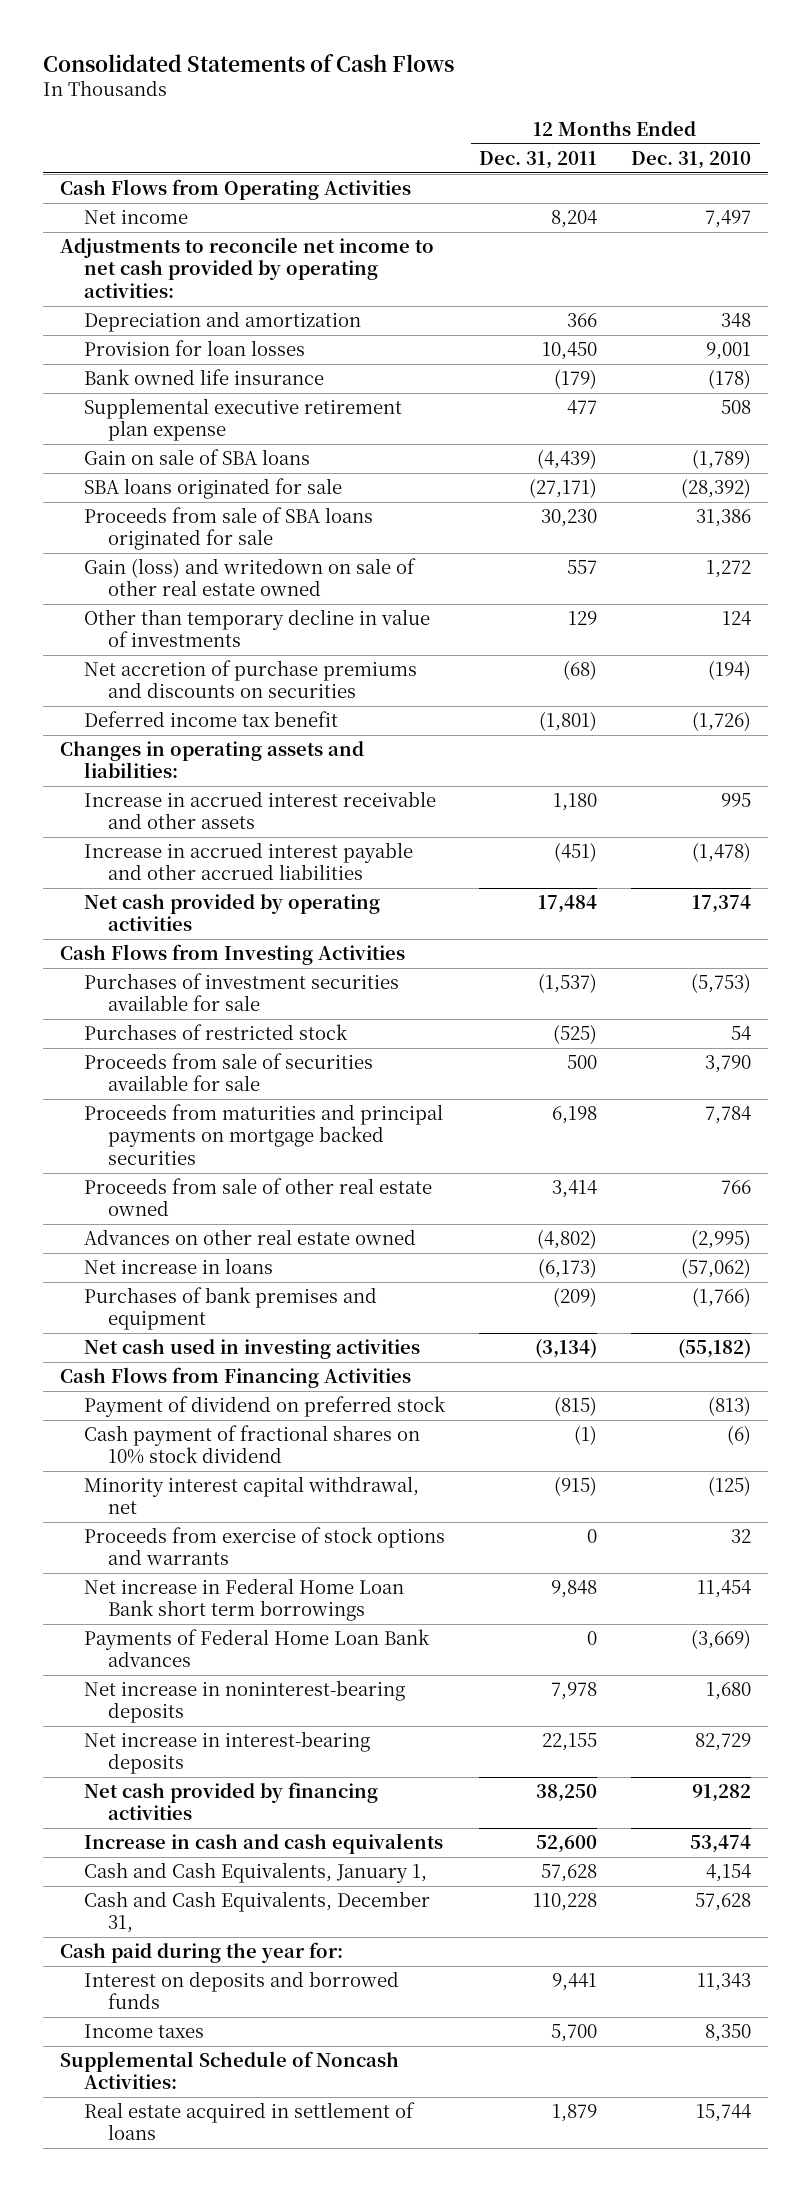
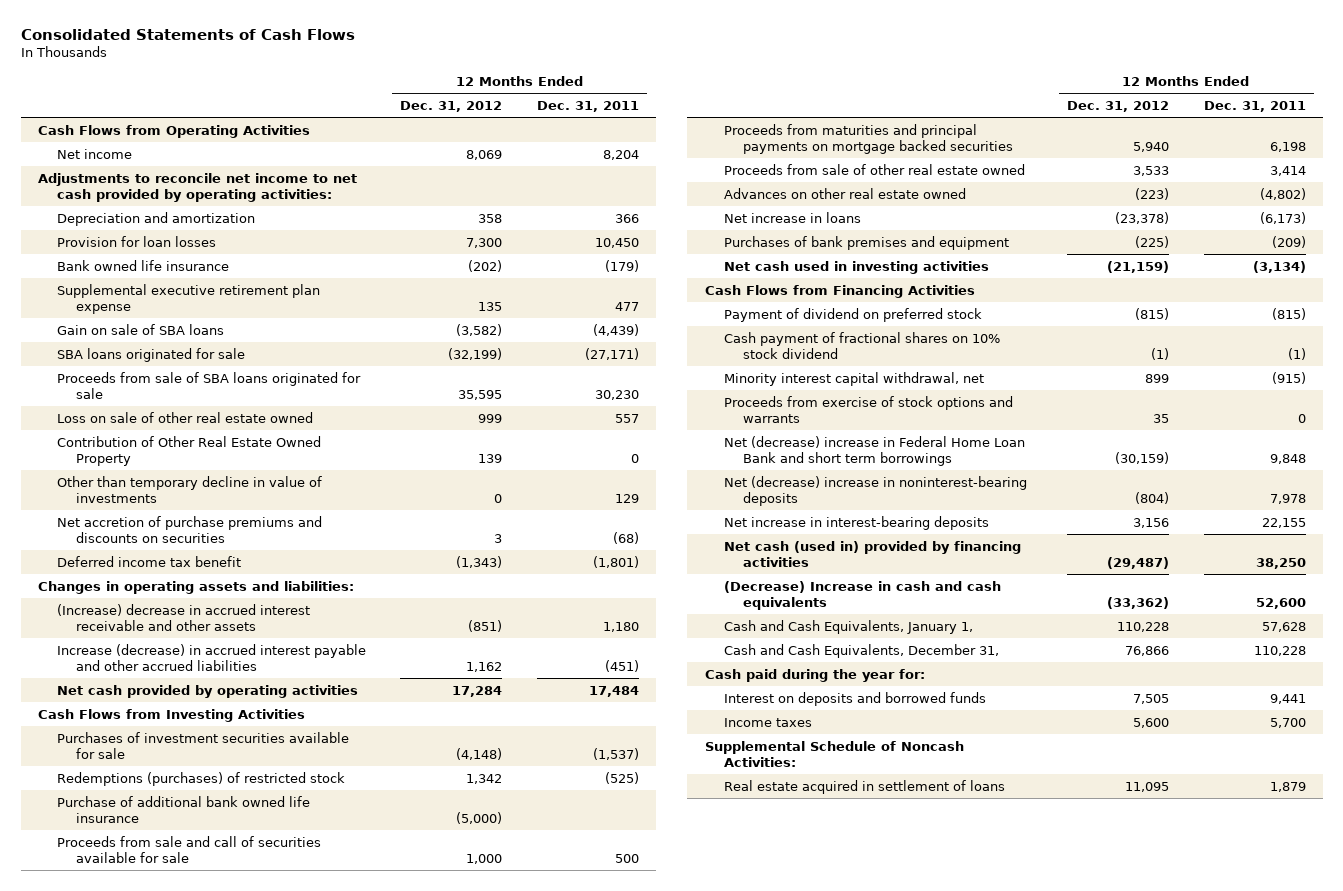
[631,150,752,169] Dec. 31, 2010 -> none
none -> [400,100,503,112] Dec. 31, 2012
[84,558,417,597] Gain (loss) and writedown on sale of other real estate owned -> [57,411,314,423] Loss on sale of other real estate owned
none -> [57,435,322,466] Contribution of Other Real Estate Owned Property
[84,791,437,830] Increase in accrued interest receivable and other assets -> [57,603,311,631] (Increase) decrease in accrued interest receivable and other assets
[84,842,414,881] Increase in accrued interest payable and other accrued liabilities -> [57,643,367,671] Increase (decrease) in accrued interest payable and other accrued liabilities
[84,1024,349,1041] Purchases of restricted stock -> [57,771,346,786] Redemptions (purchases) of restricted stock
none -> [57,795,311,823] Purchase of additional bank owned life insurance
[84,1053,374,1092] Proceeds from sale of securities available for sale -> [57,835,322,863] Proceeds from sale and call of securities available for sale
[84,1629,431,1668] Payments of Federal Home Loan Bank advances -> none
[84,1578,405,1622] Net increase in Federal Home Loan Bank short term borrowings -> [723,435,1025,466] Net (decrease) increase in Federal Home Loan Bank and short term borrowings
[84,1680,406,1724] Net increase in noninterest-bearing deposits -> [723,475,1027,506] Net (decrease) increase in noninterest-bearing deposits
[84,1782,379,1821] Net cash provided by financing activities -> [723,540,1021,567] Net cash (used in) provided by financing activities
[84,1833,444,1855] Increase in cash and cash equivalents -> [723,580,1001,610] (Decrease) Increase in cash and cash equivalents

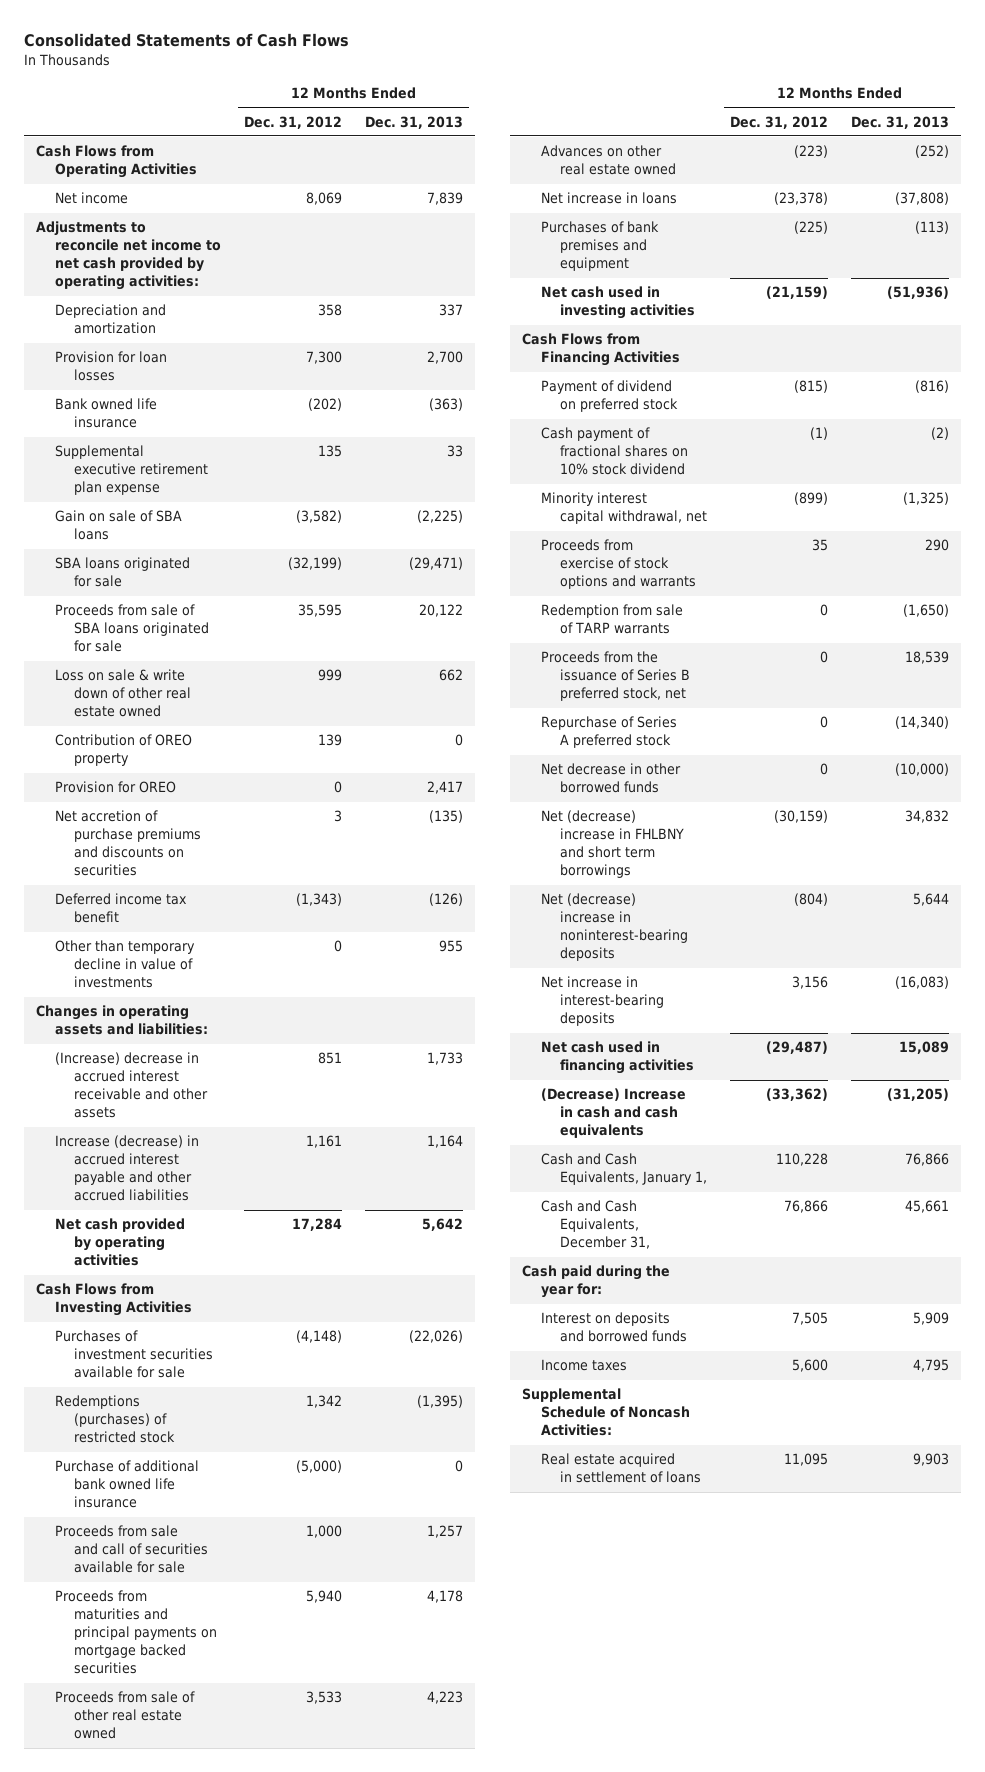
[536,100,639,112] Dec. 31, 2011 -> none
none -> [365,115,464,129] Dec. 31, 2013
[57,411,314,423] Loss on sale of other real estate owned -> [54,669,191,718] Loss on sale & write down of other real estate owned
[57,435,322,466] Contribution of Other Real Estate Owned Property -> [54,734,192,767] Contribution of OREO property
none -> [54,781,176,794] Provision for OREO
[57,475,323,503] Other than temporary decline in value of investments -> [54,940,195,989] Other than temporary decline in value of investments
[468,619,503,632] (851) -> [318,1052,343,1065] 851
[466,661,503,672] 1,162 -> [306,1135,343,1149] 1,161
[1145,373,1170,383] 899 -> [794,492,829,506] (899)
none -> [540,604,683,635] Redemption from sale of TARP warrants
none -> [540,651,690,702] Proceeds from the issuance of Series B preferred stock, net
none -> [540,716,677,749] Repurchase of Series A preferred stock
none -> [540,763,681,794] Net decrease in other borrowed funds
[723,435,1025,466] Net (decrease) increase in Federal Home Loan Bank and short term borrowings -> [540,810,684,879] Net (decrease) increase in FHLBNY and short term borrowings
[723,540,1021,567] Net cash (used in) provided by financing activities -> [540,1041,694,1075] Net cash used in financing activities

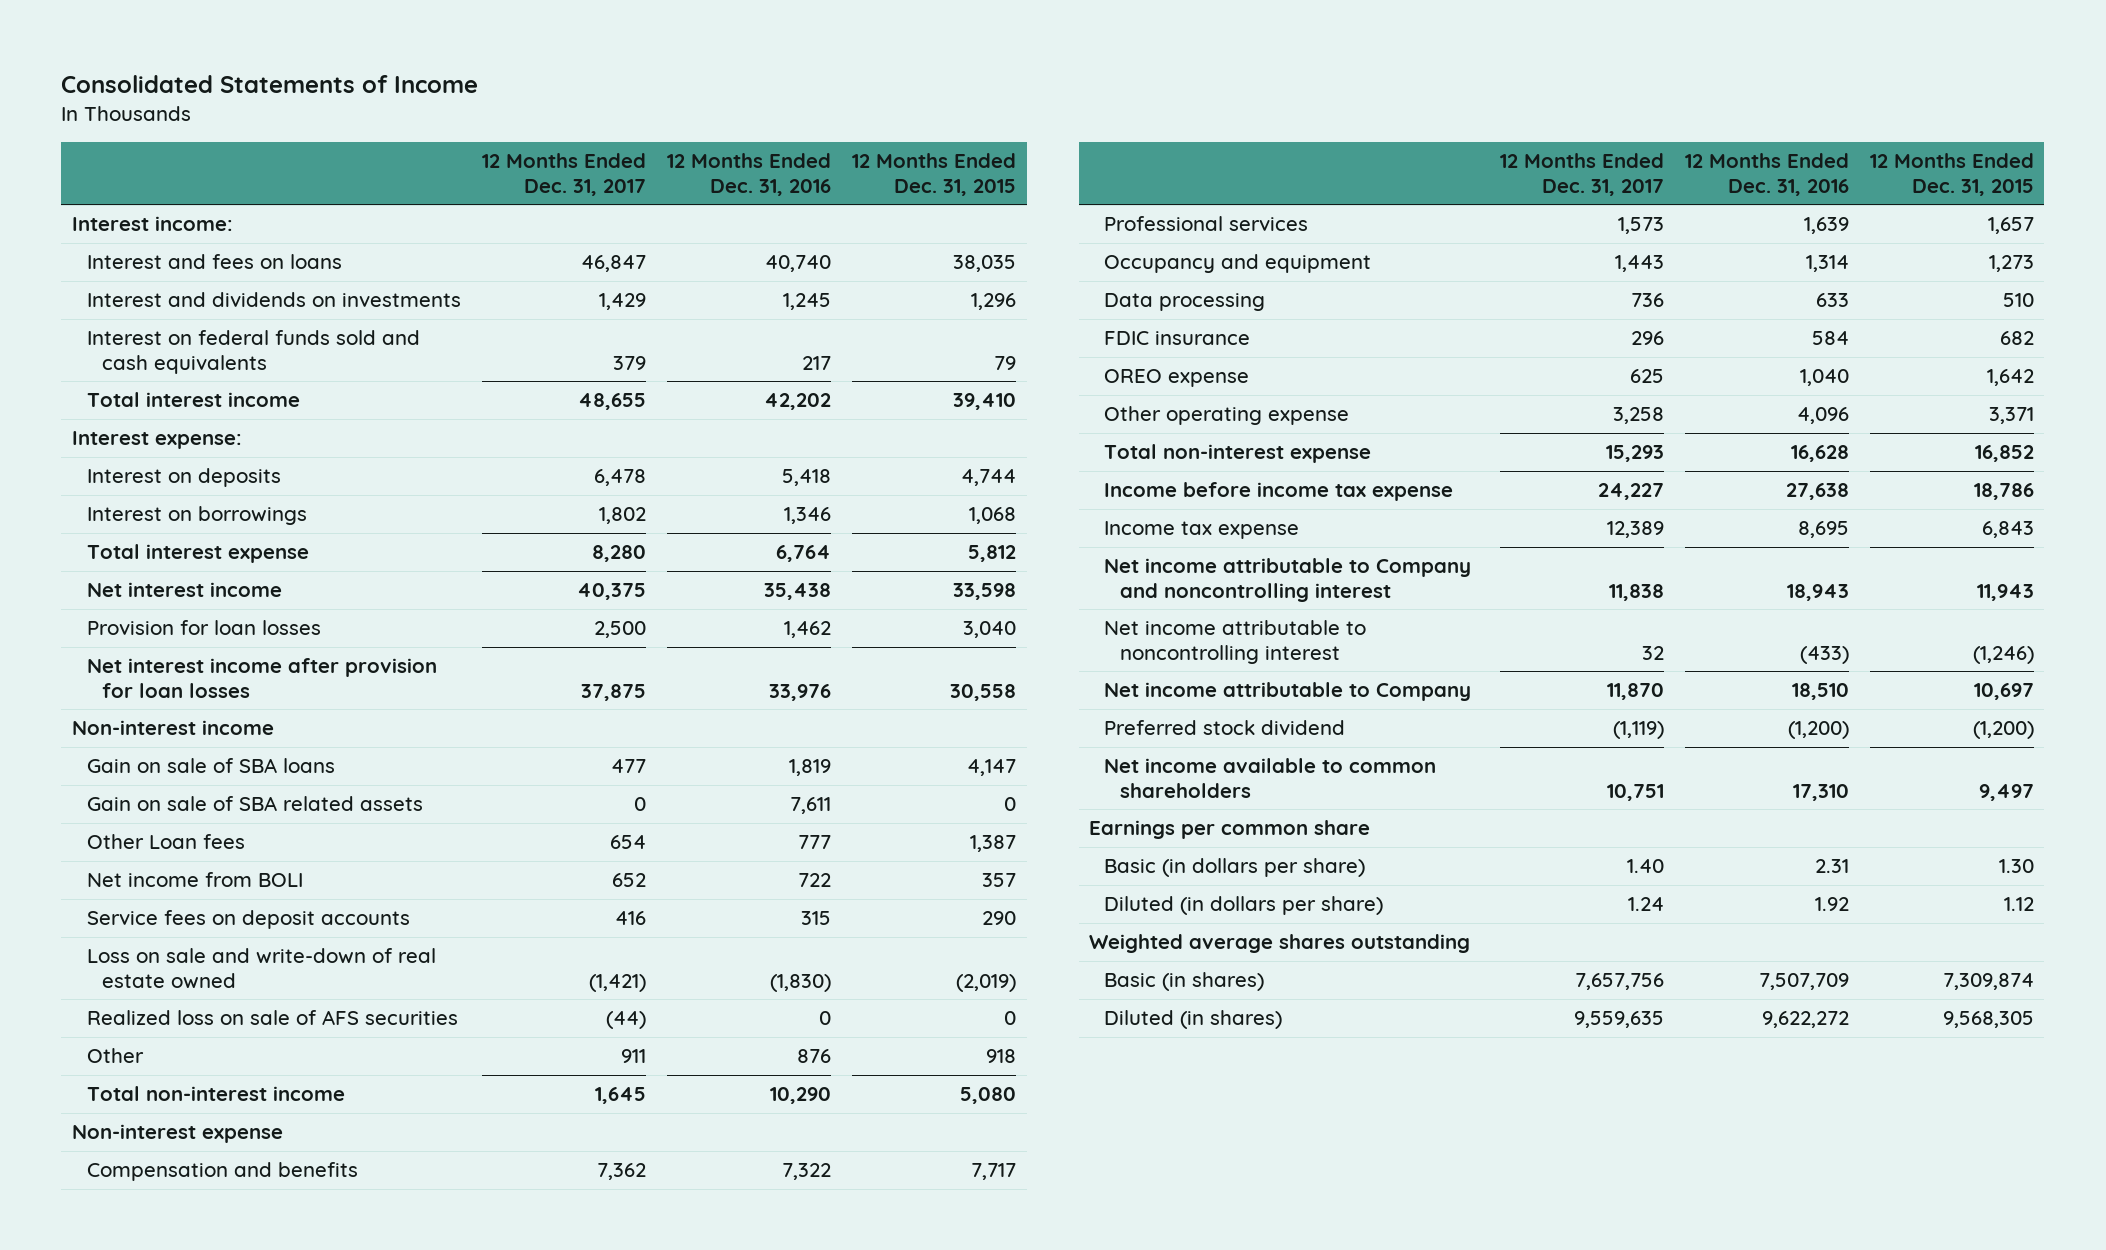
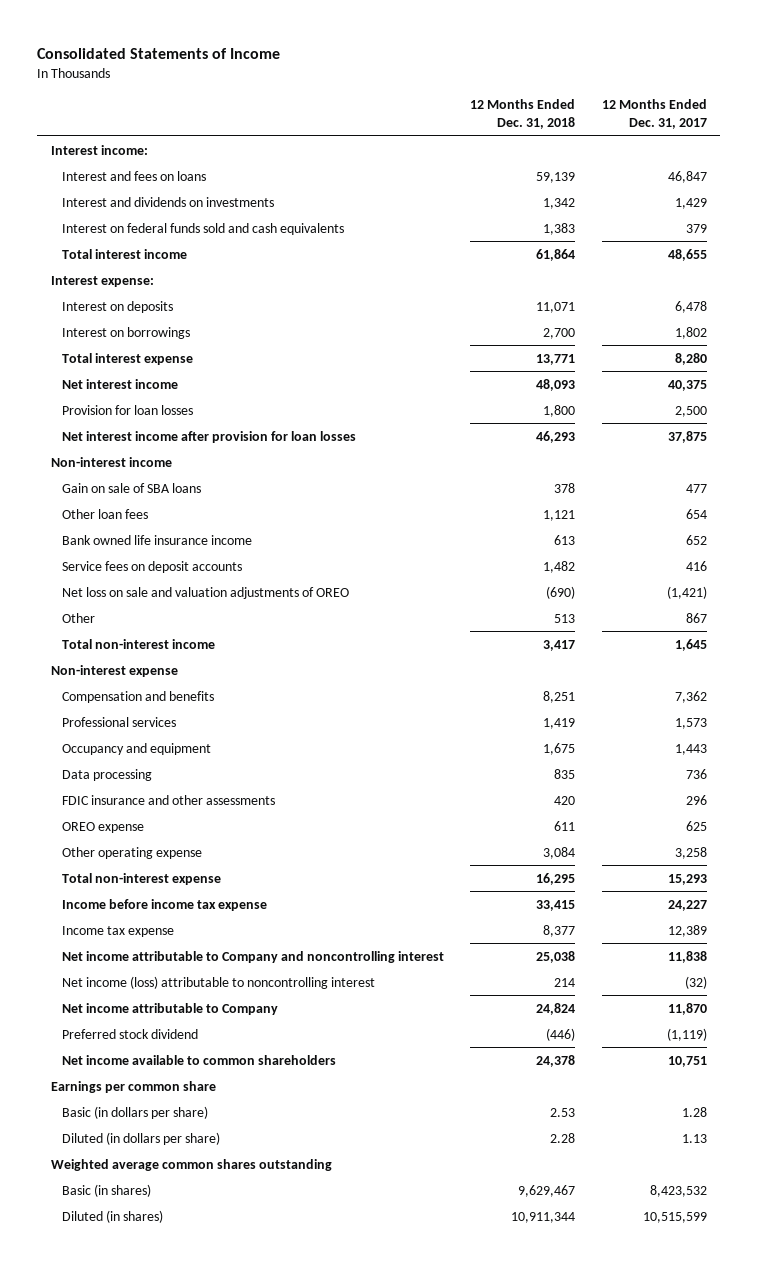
[667,153,832,197] 12 Months Ended Dec. 31, 2016 -> none
[852,153,1017,197] 12 Months Ended Dec. 31, 2015 -> none
none -> [470,99,576,130] 12 Months Ended Dec. 31, 2018
[86,796,423,812] Gain on sale of SBA related assets -> none
[86,834,245,850] Other Loan fees -> [61,508,148,519] Other loan fees
[86,872,303,888] Net income from BOLI -> [61,534,252,545] Bank owned life insurance income
[86,1010,458,1026] Realized loss on sale of AFS securities -> none
[86,948,436,989] Loss on sale and write-down of real estate owned -> [61,586,349,599] Net loss on sale and valuation adjustments of OREO
[621,1049,647,1064] 911 -> [685,612,707,623] 867
[1104,331,1251,346] FDIC insurance -> [61,794,275,805] FDIC insurance and other assessments
[1104,620,1367,664] Net income attributable to noncontrolling interest -> [61,975,375,989] Net income (loss) attributable to noncontrolling interest
[1641,645,1664,660] 32 -> [684,975,707,989] (32)
[1626,859,1664,874] 1.40 -> [681,1106,707,1117] 1.28
[1627,897,1664,912] 1.24 -> [681,1133,707,1143] 1.13
[1089,934,1471,954] Weighted average shares outstanding -> [50,1158,332,1171] Weighted average common shares outstanding
[1574,973,1664,991] 7,657,756 -> [649,1184,707,1197] 8,423,532
[1573,1011,1664,1029] 9,559,635 -> [642,1211,707,1223] 10,515,599

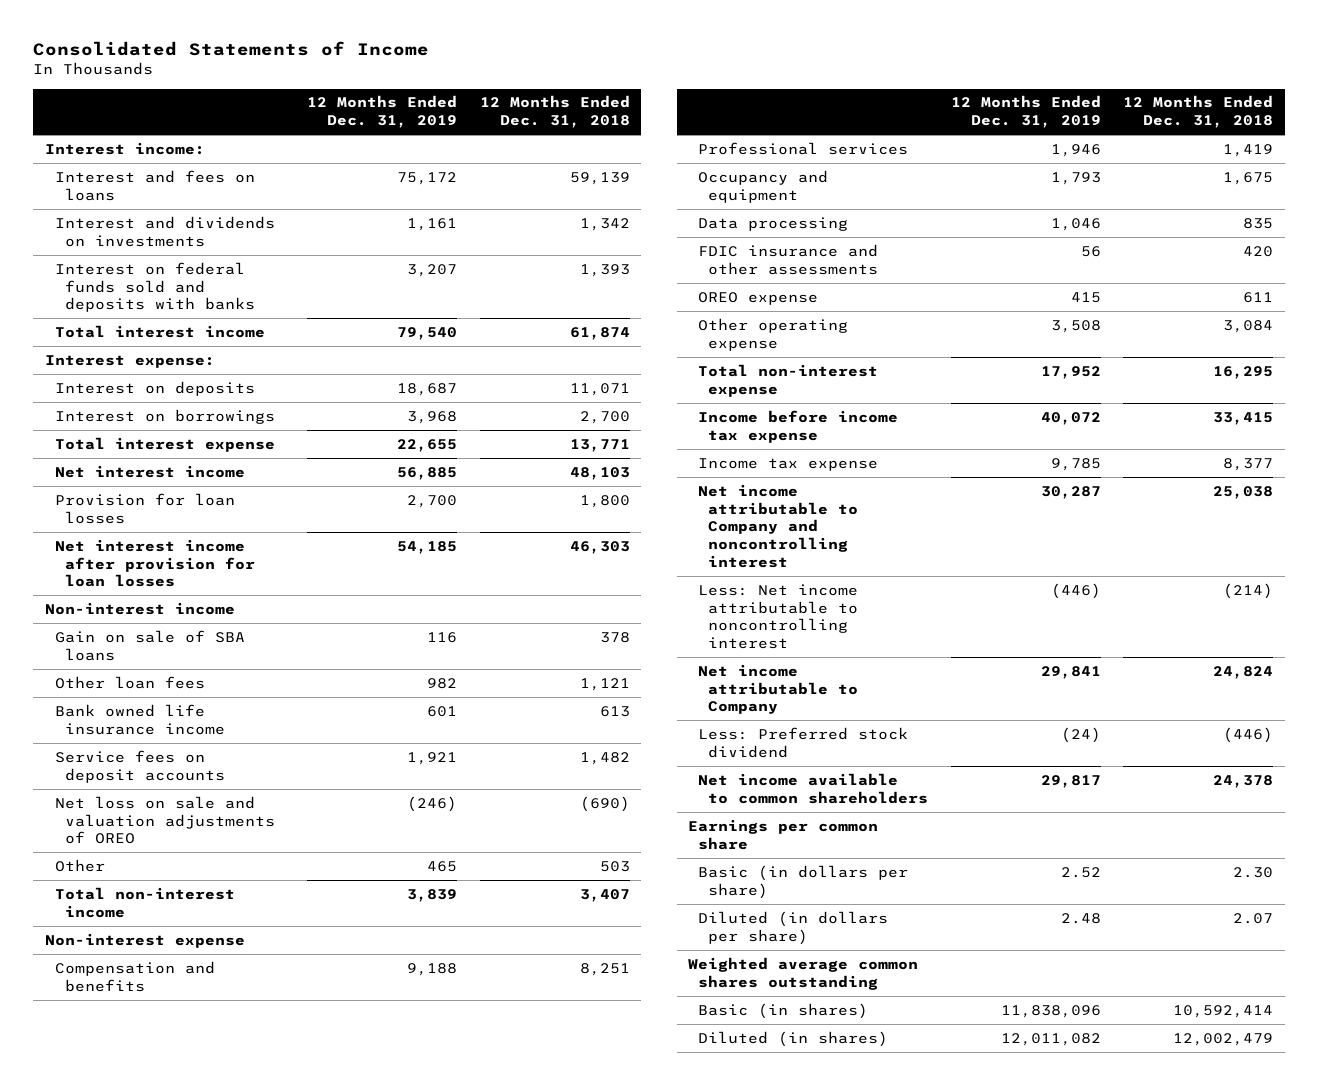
[601,99,707,130] 12 Months Ended Dec. 31, 2017 -> none
none -> [307,95,458,129] 12 Months Ended Dec. 31, 2019
[61,222,344,235] Interest on federal funds sold and cash equivalents -> [54,261,255,313] Interest on federal funds sold and deposits with banks
[543,222,576,235] 1,383 -> [579,263,630,277] 1,393
[536,248,576,261] 61,864 -> [569,326,630,340] 61,874
[536,378,576,391] 48,093 -> [569,466,630,480] 48,103
[536,430,576,443] 46,293 -> [569,540,630,554] 46,303
[554,613,576,623] 513 -> [599,860,630,872] 503
[543,639,576,651] 3,417 -> [579,888,630,902] 3,407
[61,975,375,989] Net income (loss) attributable to noncontrolling interest -> [698,583,859,649] Less: Net income attributable to noncontrolling interest
[554,977,576,987] 214 -> [1223,582,1274,599] (214)
[61,1028,198,1039] Preferred stock dividend -> [698,726,909,758] Less: Preferred stock dividend
[550,1107,576,1117] 2.53 -> [1233,866,1274,878] 2.30
[550,1132,576,1143] 2.28 -> [1233,912,1274,924] 2.07
[518,1184,576,1197] 9,629,467 -> [1173,1004,1274,1018] 10,592,414
[511,1211,576,1223] 10,911,344 -> [1173,1032,1274,1046] 12,002,479

